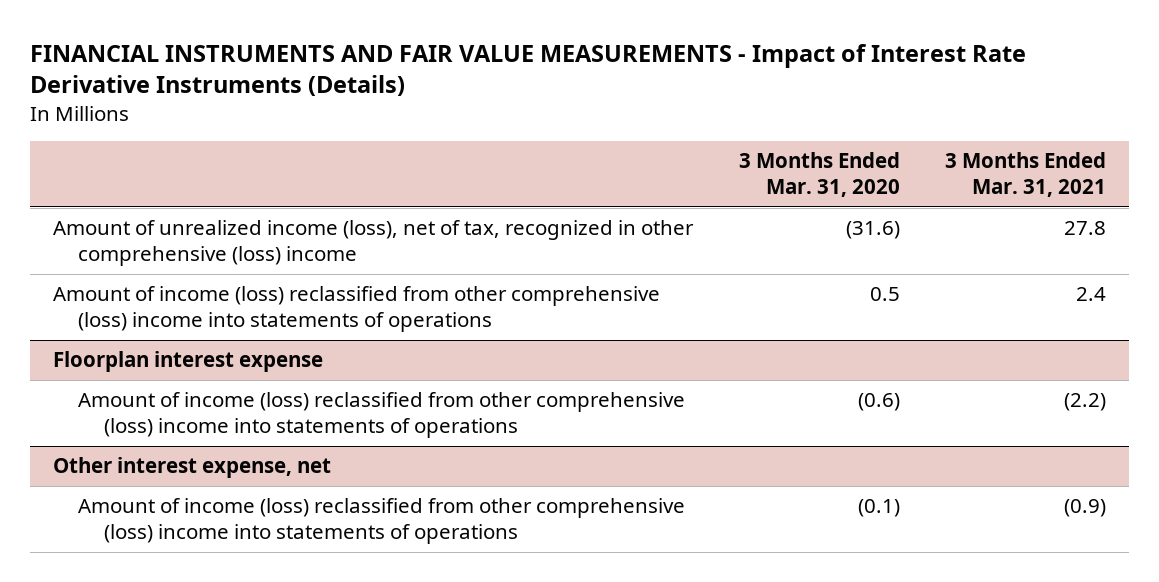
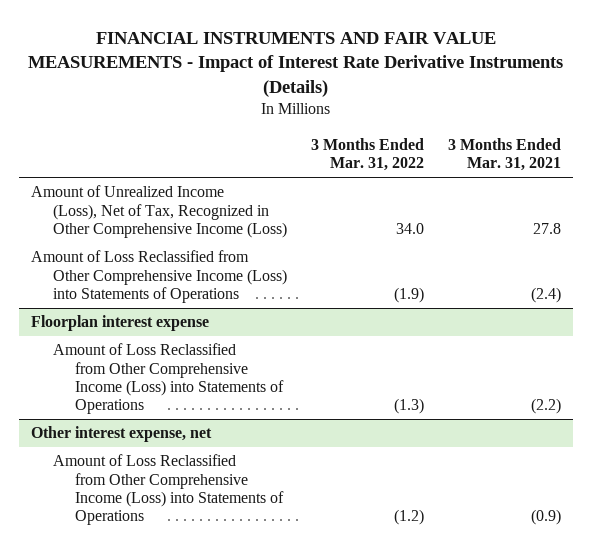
[738,152,900,198] 3 Months Ended Mar. 31, 2020 -> none
none -> [310,137,424,172] 3 Months Ended Mar. 31, 2022
[53,220,695,267] Amount of unrealized income (loss), net of tax, recognized in other comprehensive (loss) income -> [30,185,287,238] Amount of Unrealized Income (Loss), Net of Tax, Recognized in Other Comprehensive Income (Loss)
[53,286,661,333] Amount of income (loss) reclassified from other comprehensive (loss) income into statements of operations -> [30,250,287,303] Amount of Loss Reclassified from Other Comprehensive Income (Loss) into Statements of Operations
[1076,287,1107,302] 2.4 -> [530,286,561,303] (2.4)
[78,392,686,439] Amount of income (loss) reclassified from other comprehensive (loss) income into statements of operations -> [52,343,284,415] Amount of Loss Reclassified from Other Comprehensive Income (Loss) into Statements of Operations
[78,498,686,545] Amount of income (loss) reclassified from other comprehensive (loss) income into statements of operations -> [52,454,284,526] Amount of Loss Reclassified from Other Comprehensive Income (Loss) into Statements of Operations

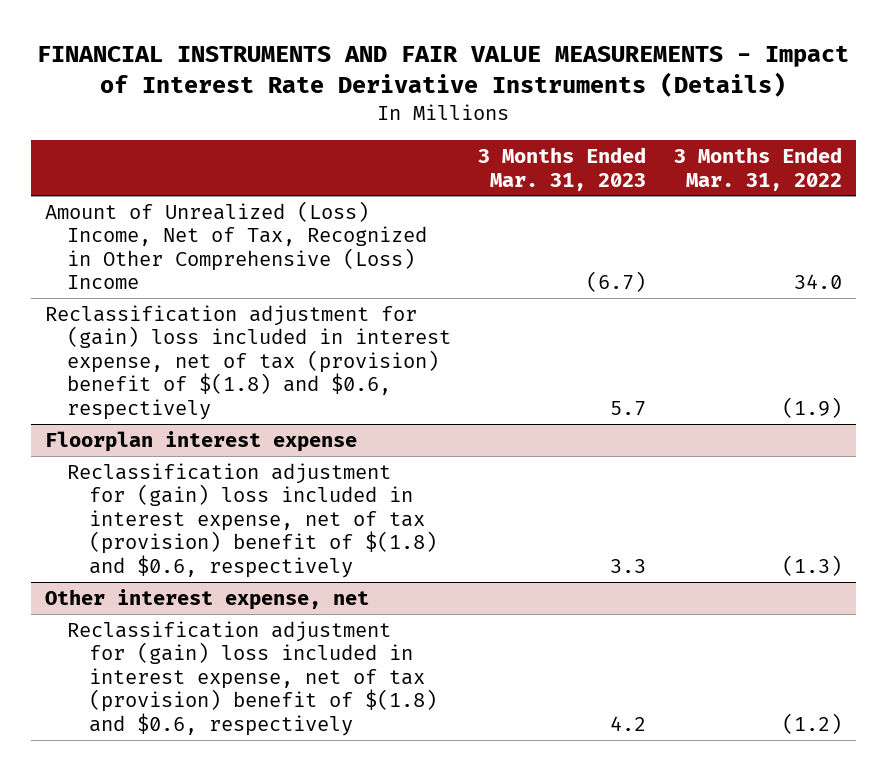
[447,137,561,172] 3 Months Ended Mar. 31, 2021 -> none
none -> [478,147,647,191] 3 Months Ended Mar. 31, 2023
[30,185,287,238] Amount of Unrealized Income (Loss), Net of Tax, Recognized in Other Comprehensive Income (Loss) -> [44,201,427,290] Amount of Unrealized (Loss) Income, Net of Tax, Recognized in Other Comprehensive (Loss) Income
[30,250,287,303] Amount of Loss Reclassified from Other Comprehensive Income (Loss) into Statements of Operations -> [44,305,451,420] Reclassification adjustment for (gain) loss included in interest expense, net of tax (provision) benefit of $(1.8) and $0.6, respectively
[52,343,284,415] Amount of Loss Reclassified from Other Comprehensive Income (Loss) into Statements of Operations -> [66,463,437,578] Reclassification adjustment for (gain) loss included in interest expense, net of tax (provision) benefit of $(1.8) and $0.6, respectively
[52,454,284,526] Amount of Loss Reclassified from Other Comprehensive Income (Loss) into Statements of Operations -> [66,621,437,736] Reclassification adjustment for (gain) loss included in interest expense, net of tax (provision) benefit of $(1.8) and $0.6, respectively

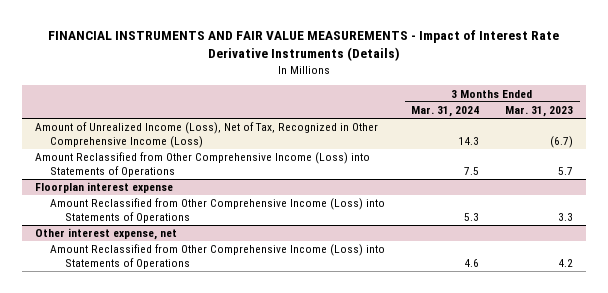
[674,147,843,191] 3 Months Ended Mar. 31, 2022 -> none
none -> [411,106,480,118] Mar. 31, 2024
[44,201,427,290] Amount of Unrealized (Loss) Income, Net of Tax, Recognized in Other Comprehensive (Loss) Income -> [34,122,378,148] Amount of Unrealized Income (Loss), Net of Tax, Recognized in Other Comprehensive Income (Loss)
[44,305,451,420] Reclassification adjustment for (gain) loss included in interest expense, net of tax (provision) benefit of $(1.8) and $0.6, respectively -> [34,152,370,177] Amount Reclassified from Other Comprehensive Income (Loss) into Statements of Operations
[66,463,437,578] Reclassification adjustment for (gain) loss included in interest expense, net of tax (provision) benefit of $(1.8) and $0.6, respectively -> [50,198,386,223] Amount Reclassified from Other Comprehensive Income (Loss) into Statements of Operations
[66,621,437,736] Reclassification adjustment for (gain) loss included in interest expense, net of tax (provision) benefit of $(1.8) and $0.6, respectively -> [50,244,386,269] Amount Reclassified from Other Comprehensive Income (Loss) into Statements of Operations

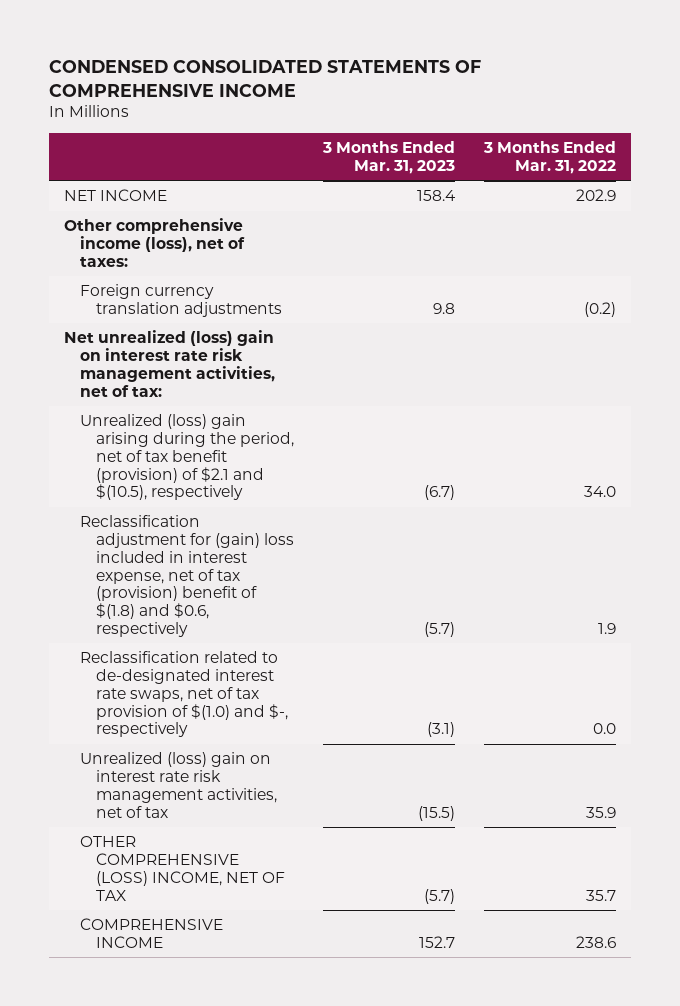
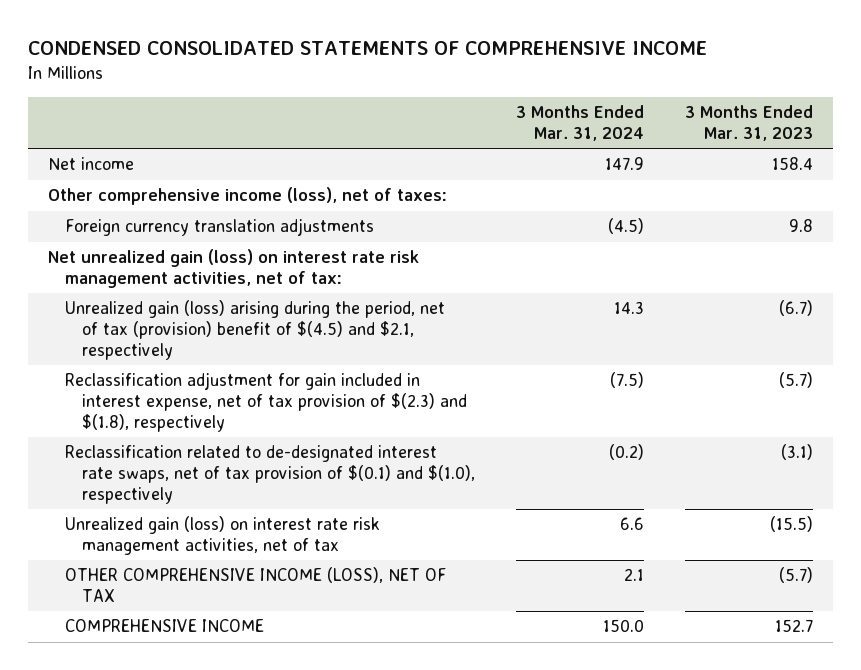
[483,140,617,174] 3 Months Ended Mar. 31, 2022 -> none
none -> [515,105,644,141] 3 Months Ended Mar. 31, 2024
[63,189,167,202] NET INCOME -> [48,157,135,171] Net income
[63,330,275,397] Net unrealized (loss) gain on interest rate risk management activities, net of tax: -> [48,249,420,289] Net unrealized gain (loss) on interest rate risk management activities, net of tax:
[79,414,295,501] Unrealized (loss) gain arising during the period, net of tax benefit (provision) of $2.1 and $(10.5), respectively -> [64,300,445,360] Unrealized gain (loss) arising during the period, net of tax (provision) benefit of $(4.5) and $2.1, respectively
[79,515,295,637] Reclassification adjustment for (gain) loss included in interest expense, net of tax (provision) benefit of $(1.8) and $0.6, respectively -> [64,372,467,432] Reclassification adjustment for gain included in interest expense, net of tax provision of $(2.3) and $(1.8), respectively
[79,651,289,738] Reclassification related to de-designated interest rate swaps, net of tax provision of $(1.0) and $-, respectively -> [64,445,475,504] Reclassification related to de-designated interest rate swaps, net of tax provision of $(0.1) and $(1.0), respectively
[79,752,278,818] Unrealized (loss) gain on interest rate risk management activities, net of tax -> [64,516,380,556] Unrealized gain (loss) on interest rate risk management activities, net of tax
[79,836,286,901] OTHER COMPREHENSIVE (LOSS) INCOME, NET OF TAX -> [64,567,446,603] OTHER COMPREHENSIVE INCOME (LOSS), NET OF TAX

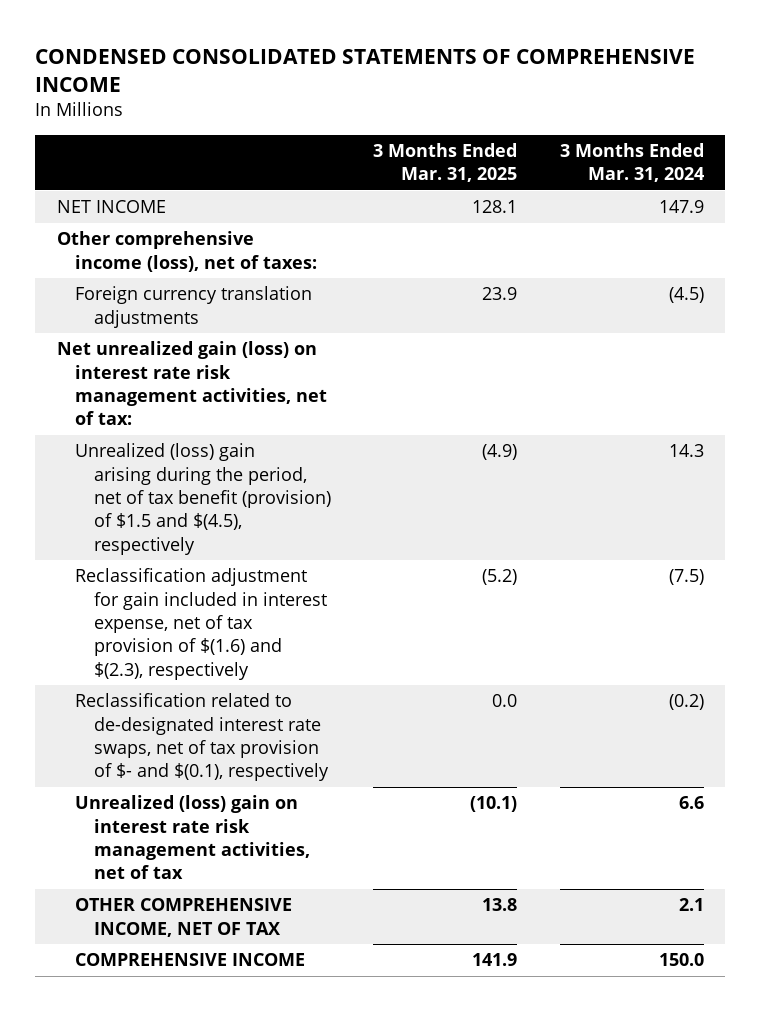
[684,105,813,141] 3 Months Ended Mar. 31, 2023 -> none
none -> [373,142,518,183] 3 Months Ended Mar. 31, 2025
[48,157,135,171] Net income -> [56,200,166,214] NET INCOME
[64,300,445,360] Unrealized gain (loss) arising during the period, net of tax (provision) benefit of $(4.5) and $2.1, respectively -> [75,443,331,555] Unrealized (loss) gain arising during the period, net of tax benefit (provision) of $1.5 and $(4.5), respectively
[64,372,467,432] Reclassification adjustment for gain included in interest expense, net of tax provision of $(2.3) and $(1.8), respectively -> [75,568,327,680] Reclassification adjustment for gain included in interest expense, net of tax provision of $(1.6) and $(2.3), respectively
[64,445,475,504] Reclassification related to de-designated interest rate swaps, net of tax provision of $(0.1) and $(1.0), respectively -> [75,693,329,782] Reclassification related to de-designated interest rate swaps, net of tax provision of $- and $(0.1), respectively
[64,516,380,556] Unrealized gain (loss) on interest rate risk management activities, net of tax -> [75,795,310,880] Unrealized (loss) gain on interest rate risk management activities, net of tax
[64,567,446,603] OTHER COMPREHENSIVE INCOME (LOSS), NET OF TAX -> [75,898,293,937] OTHER COMPREHENSIVE INCOME, NET OF TAX

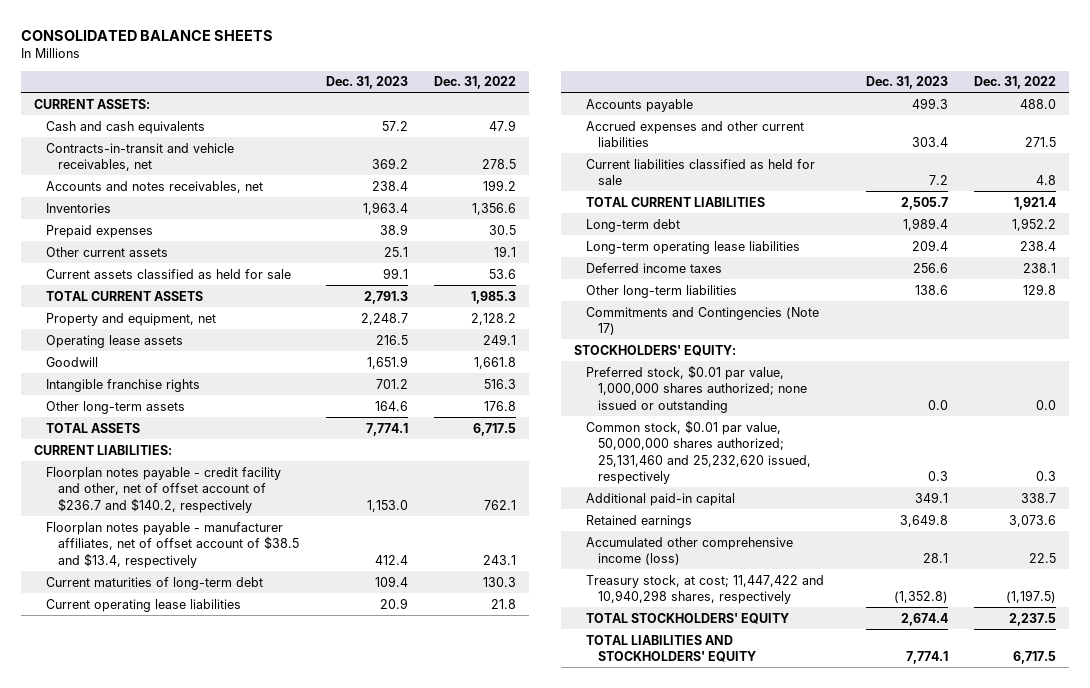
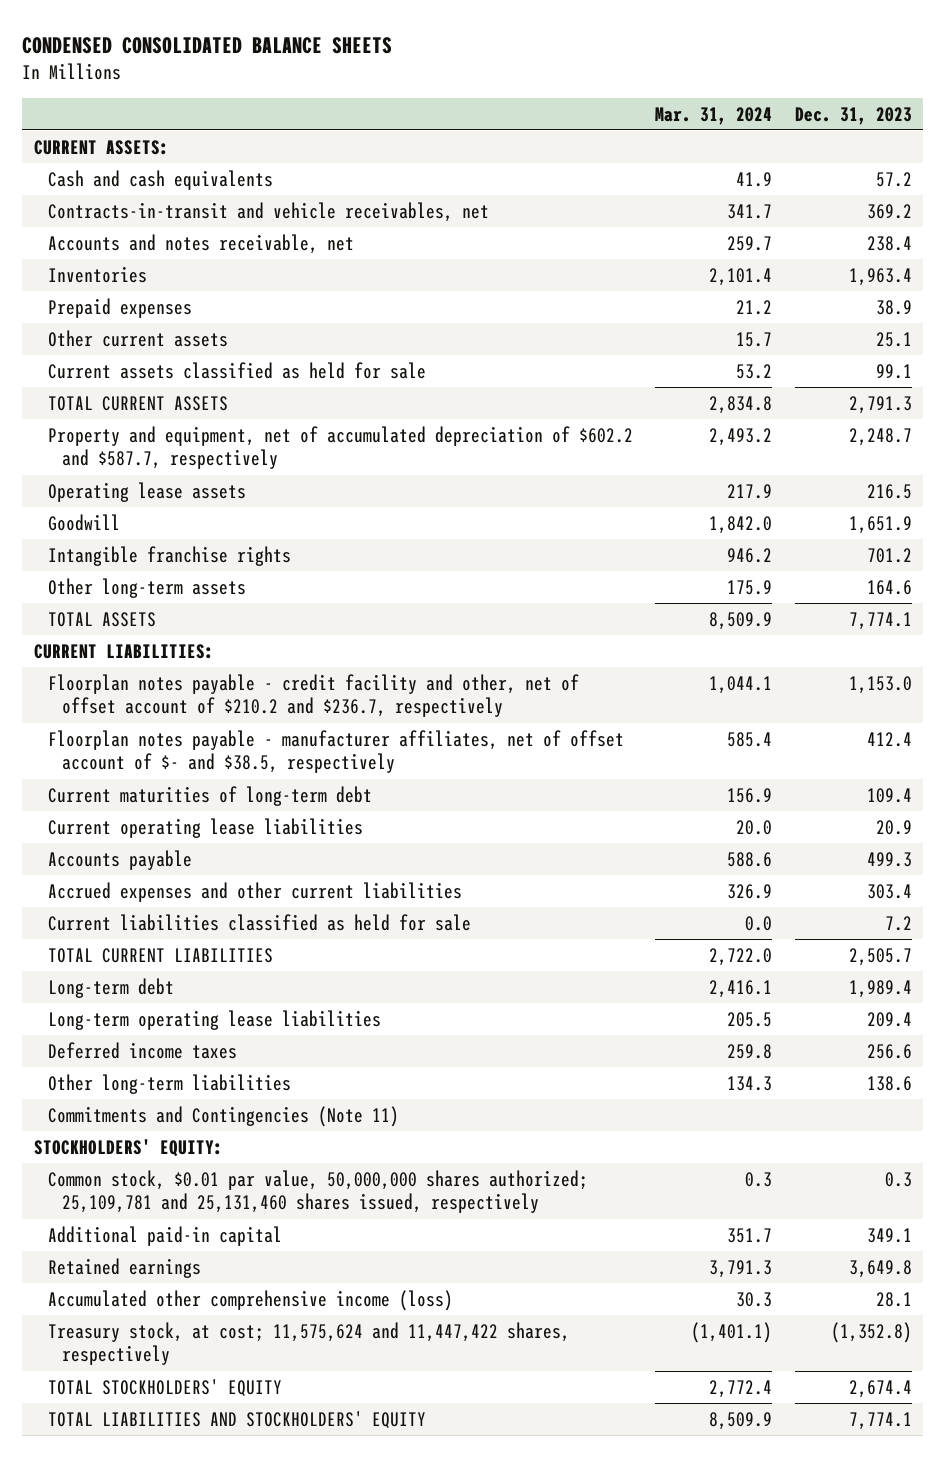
[21,29,274,41] CONSOLIDATED BALANCE SHEETS -> [22,36,393,54] CONDENSED CONSOLIDATED BALANCE SHEETS
[434,76,517,90] Dec. 31, 2022 -> none
none -> [655,106,773,125] Mar. 31, 2024
[46,180,264,193] Accounts and notes receivables, net -> [47,233,354,254] Accounts and notes receivable, net
[46,312,217,326] Property and equipment, net -> [47,425,633,470] Property and equipment, net of accumulated depreciation of $602.2 and $587.7, respectively
[46,466,282,513] Floorplan notes payable - credit facility and other, net of offset account of $236.7 and $140.2, respectively -> [47,673,579,718] Floorplan notes payable - credit facility and other, net of offset account of $210.2 and $236.7, respectively
[46,521,300,568] Floorplan notes payable - manufacturer affiliates, net of offset account of $38.5 and $13.4, respectively -> [47,729,624,774] Floorplan notes payable - manufacturer affiliates, net of offset account of $- and $38.5, respectively
[586,306,820,336] Commitments and Contingencies (Note 17) -> [47,1105,399,1127] Commitments and Contingencies (Note 11)
[586,364,808,413] Preferred stock, $0.01 par value, 1,000,000 shares authorized; none issued or outstanding -> none
[586,419,812,485] Common stock, $0.01 par value, 50,000,000 shares authorized; 25,131,460 and 25,232,620 issued, respectively -> [47,1169,588,1214] Common stock, $0.01 par value, 50,000,000 shares authorized; 25,109,781 and 25,131,460 shares issued, respectively
[586,574,825,605] Treasury stock, at cost; 11,447,422 and 10,940,298 shares, respectively -> [47,1321,570,1366] Treasury stock, at cost; 11,575,624 and 11,447,422 shares, respectively

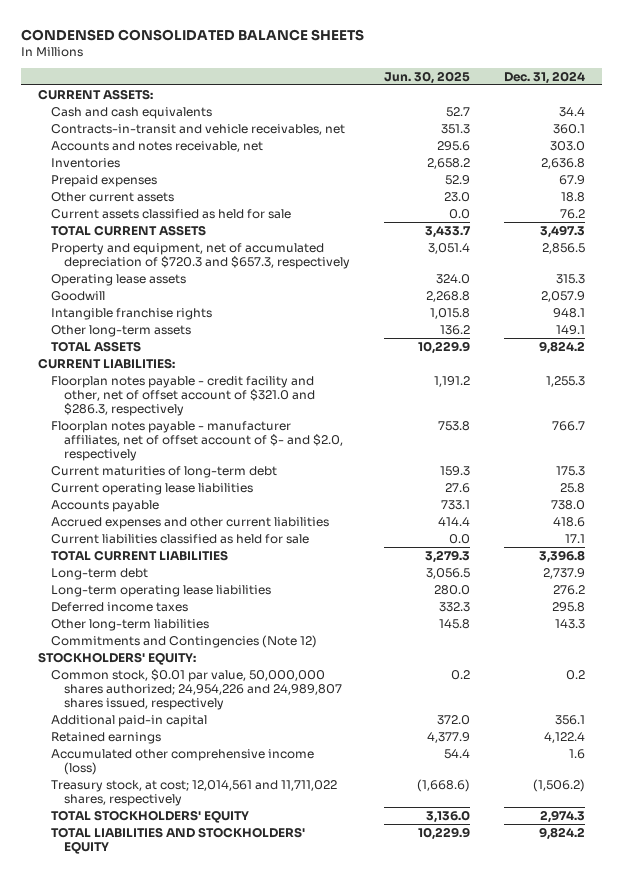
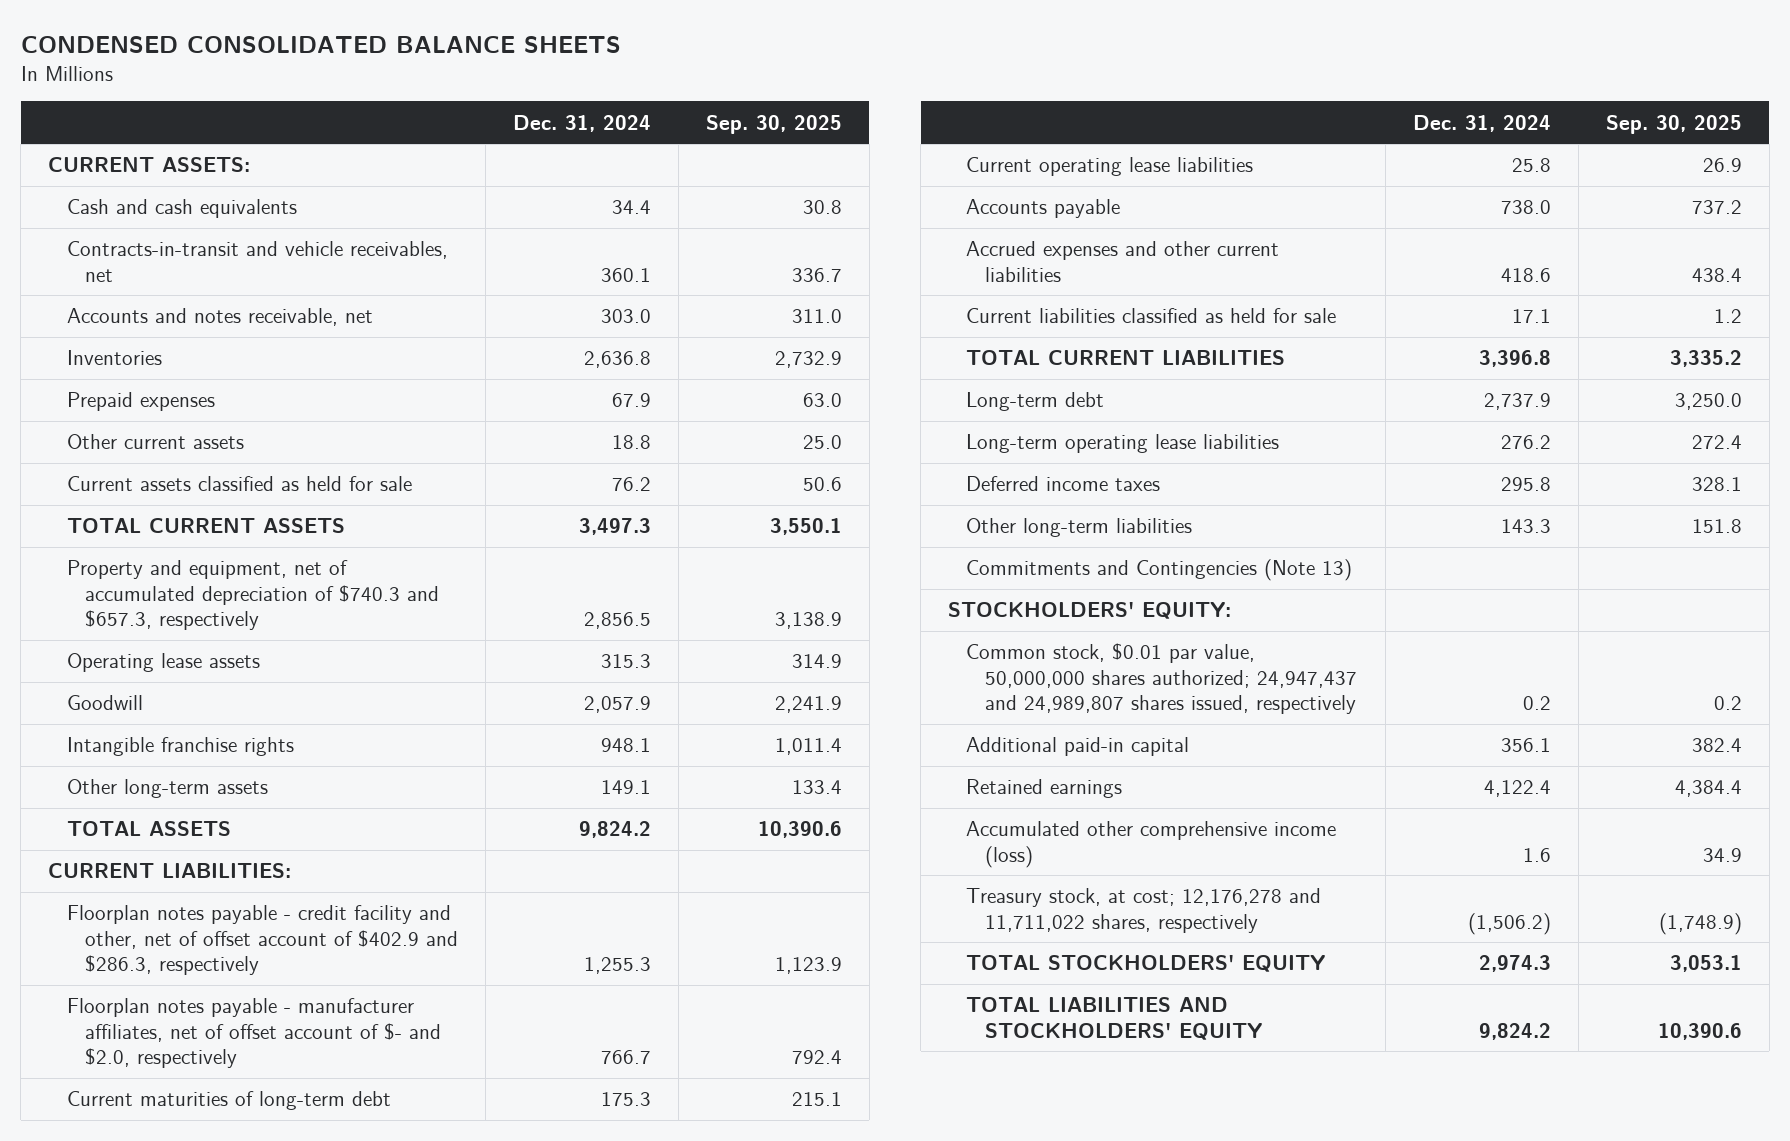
[384,70,471,84] Jun. 30, 2025 -> none
none -> [705,114,842,134] Sep. 30, 2025
[51,243,351,269] Property and equipment, net of accumulated depreciation of $720.3 and $657.3, respectively -> [66,560,439,631] Property and equipment, net of accumulated depreciation of $740.3 and $657.3, respectively
[51,376,316,416] Floorplan notes payable - credit facility and other, net of offset account of $321.0 and $286.3, respectively -> [66,905,458,976] Floorplan notes payable - credit facility and other, net of offset account of $402.9 and $286.3, respectively
[51,635,318,649] Commitments and Contingencies (Note 12) -> [966,559,1353,582] Commitments and Contingencies (Note 13)
[51,669,343,710] Common stock, $0.01 par value, 50,000,000 shares authorized; 24,954,226 and 24,989,807 shares issued, respectively -> [966,643,1357,715] Common stock, $0.01 par value, 50,000,000 shares authorized; 24,947,437 and 24,989,807 shares issued, respectively
[51,780,338,806] Treasury stock, at cost; 12,014,561 and 11,711,022 shares, respectively -> [966,888,1322,933] Treasury stock, at cost; 12,176,278 and 11,711,022 shares, respectively

